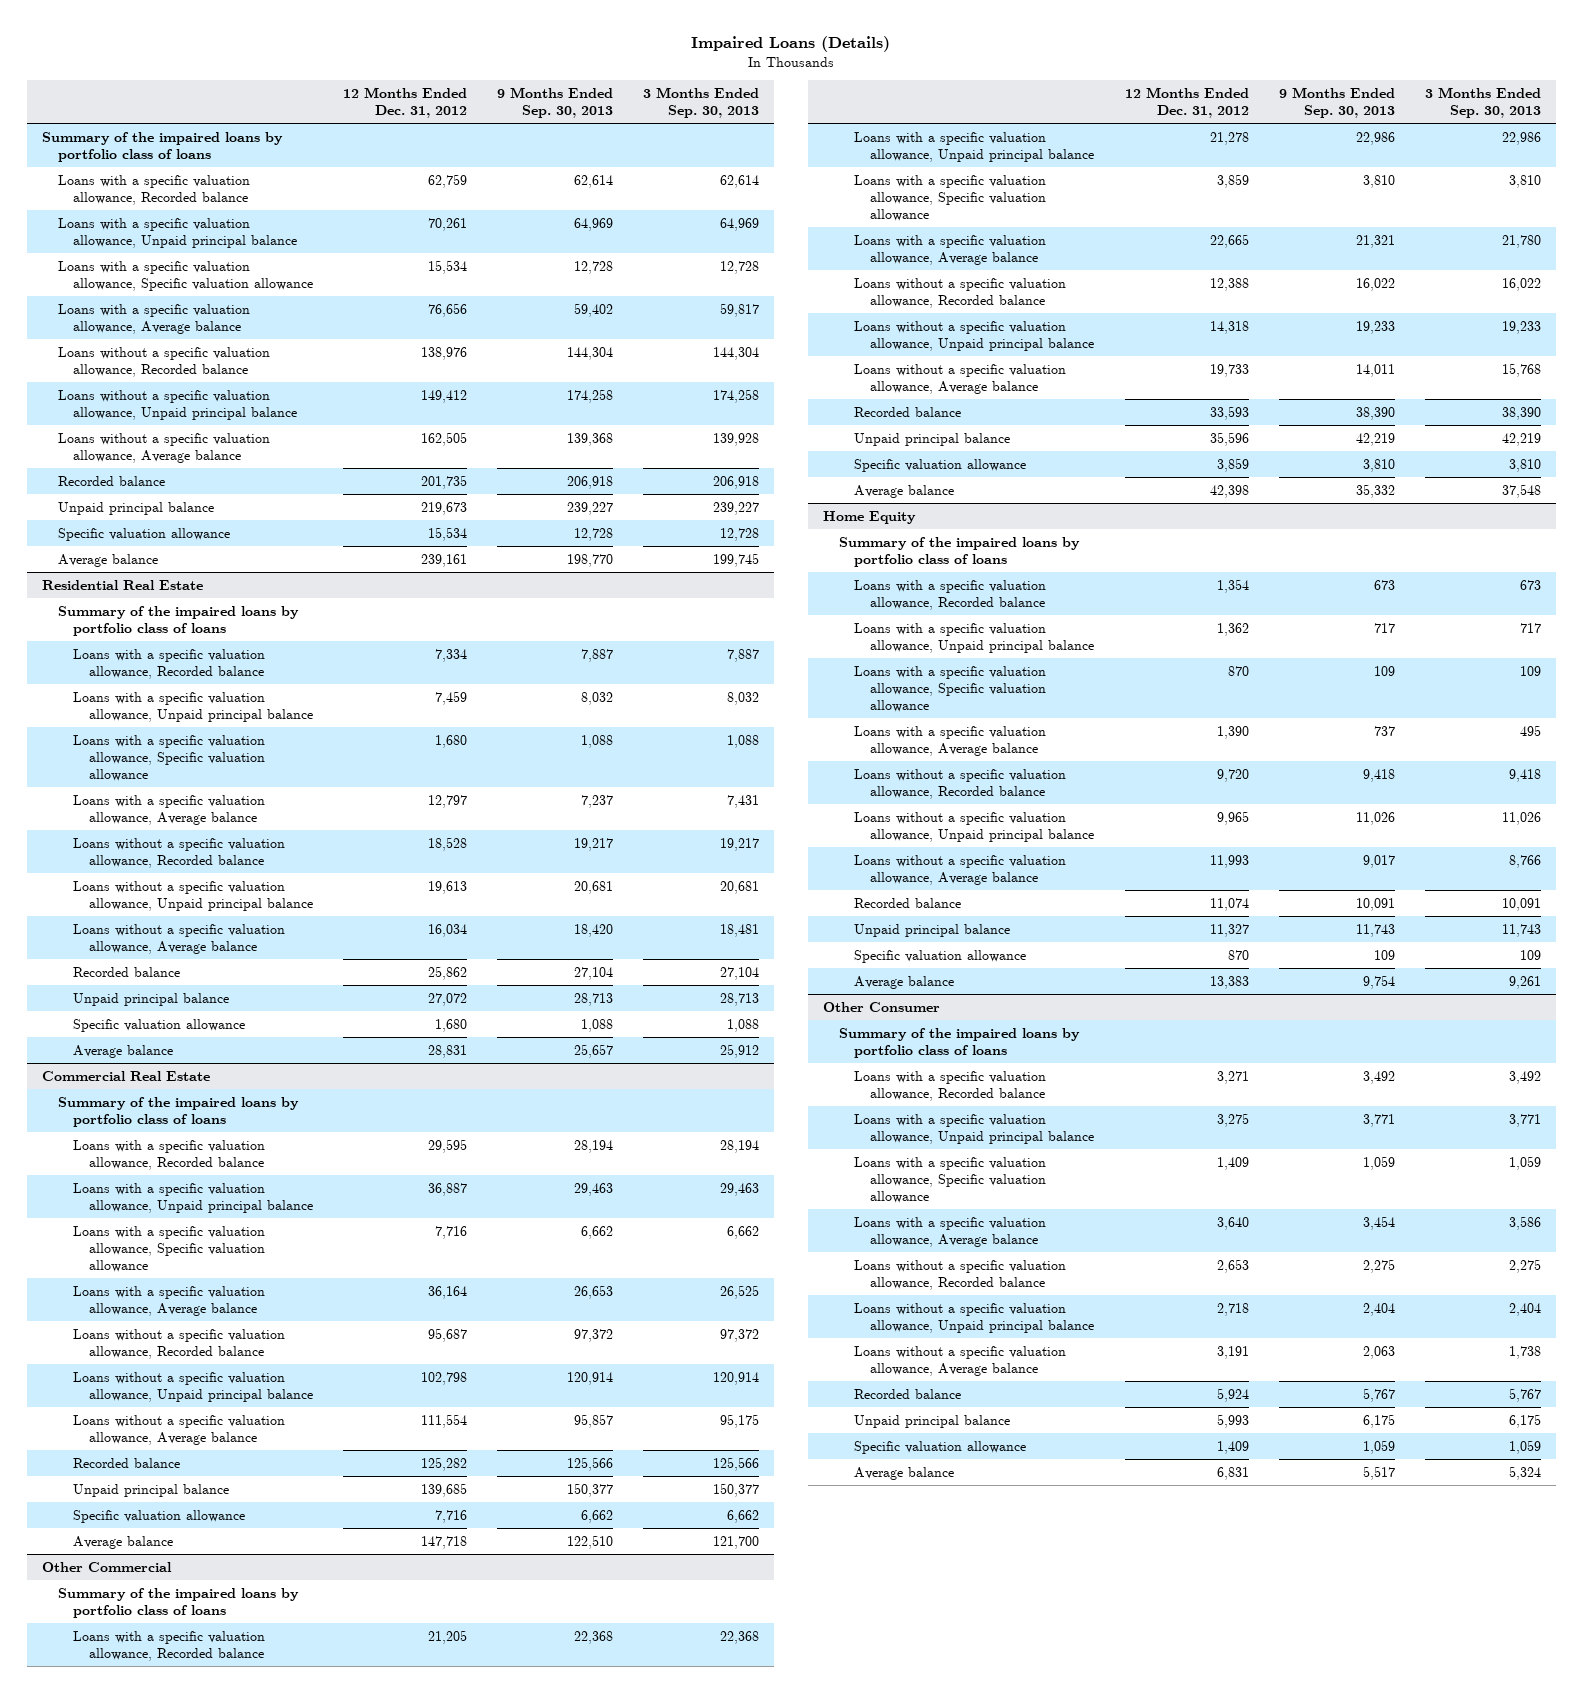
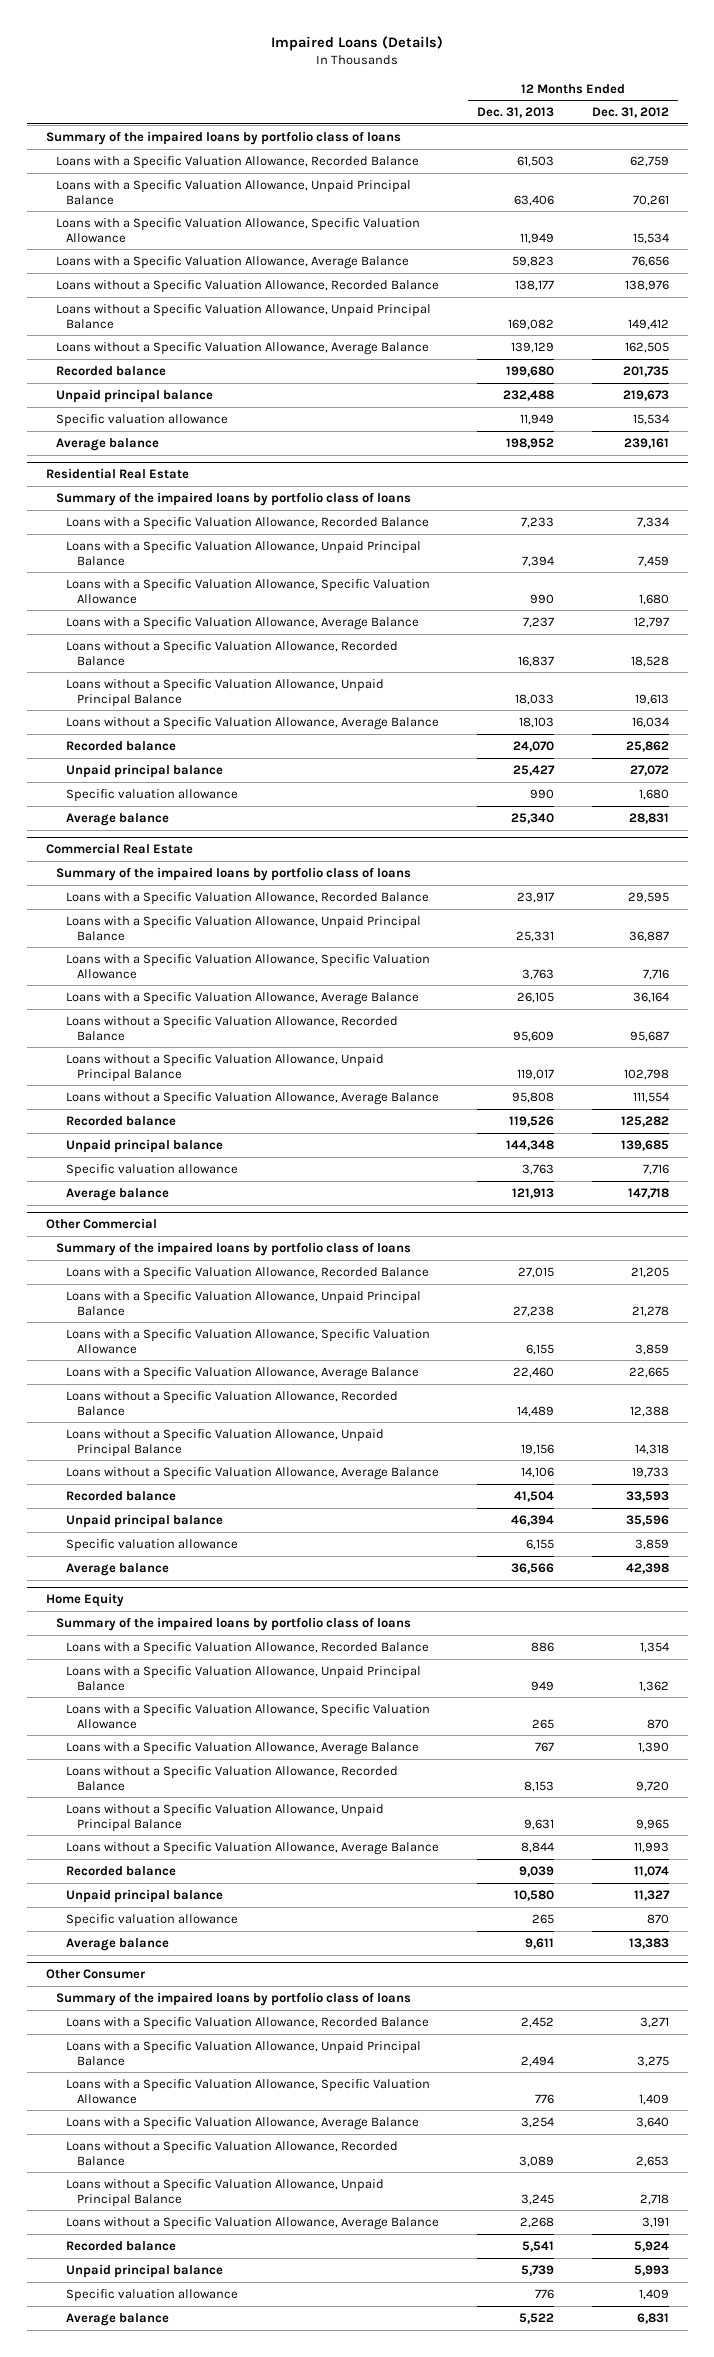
[497,87,614,119] 9 Months Ended Sep. 30, 2013 -> none
[643,87,760,119] 3 Months Ended Sep. 30, 2013 -> none
none -> [477,107,555,119] Dec. 31, 2013
[57,174,250,205] Loans with a specific valuation allowance, Recorded balance -> [55,155,419,169] Loans with a Specific Valuation Allowance, Recorded Balance
[57,217,298,248] Loans with a specific valuation allowance, Unpaid principal balance -> [55,179,411,205] Loans with a Specific Valuation Allowance, Unpaid Principal Balance
[57,260,314,291] Loans with a specific valuation allowance, Specific valuation allowance -> [55,217,420,243] Loans with a Specific Valuation Allowance, Specific Valuation Allowance
[57,303,250,334] Loans with a specific valuation allowance, Average balance -> [55,255,409,269] Loans with a Specific Valuation Allowance, Average Balance
[57,346,270,377] Loans without a specific valuation allowance, Recorded balance -> [55,279,439,293] Loans without a Specific Valuation Allowance, Recorded Balance
[57,389,298,420] Loans without a specific valuation allowance, Unpaid principal balance -> [55,303,431,329] Loans without a Specific Valuation Allowance, Unpaid Principal Balance
[57,432,270,463] Loans without a specific valuation allowance, Average balance -> [55,341,429,355] Loans without a Specific Valuation Allowance, Average Balance
[73,648,266,679] Loans with a specific valuation allowance, Recorded balance -> [66,516,430,530] Loans with a Specific Valuation Allowance, Recorded Balance
[73,691,313,722] Loans with a specific valuation allowance, Unpaid principal balance -> [66,540,422,566] Loans with a Specific Valuation Allowance, Unpaid Principal Balance
[73,734,266,781] Loans with a specific valuation allowance, Specific valuation allowance -> [66,578,431,604] Loans with a Specific Valuation Allowance, Specific Valuation Allowance
[73,794,266,825] Loans with a specific valuation allowance, Average balance -> [66,616,420,630] Loans with a Specific Valuation Allowance, Average Balance
[73,837,286,868] Loans without a specific valuation allowance, Recorded balance -> [66,640,399,666] Loans without a Specific Valuation Allowance, Recorded Balance
[73,880,313,911] Loans without a specific valuation allowance, Unpaid principal balance -> [66,678,385,707] Loans without a Specific Valuation Allowance, Unpaid Principal Balance
[73,923,286,954] Loans without a specific valuation allowance, Average balance -> [66,716,440,730] Loans without a Specific Valuation Allowance, Average Balance
[73,1139,266,1170] Loans with a specific valuation allowance, Recorded balance -> [66,891,430,905] Loans with a Specific Valuation Allowance, Recorded Balance
[73,1182,313,1213] Loans with a specific valuation allowance, Unpaid principal balance -> [66,915,422,941] Loans with a Specific Valuation Allowance, Unpaid Principal Balance
[73,1225,266,1272] Loans with a specific valuation allowance, Specific valuation allowance -> [66,953,431,979] Loans with a Specific Valuation Allowance, Specific Valuation Allowance
[73,1285,266,1316] Loans with a specific valuation allowance, Average balance -> [66,991,420,1005] Loans with a Specific Valuation Allowance, Average Balance
[73,1328,286,1359] Loans without a specific valuation allowance, Recorded balance -> [66,1015,399,1041] Loans without a Specific Valuation Allowance, Recorded Balance
[73,1371,313,1402] Loans without a specific valuation allowance, Unpaid principal balance -> [66,1053,385,1082] Loans without a Specific Valuation Allowance, Unpaid Principal Balance
[73,1414,286,1445] Loans without a specific valuation allowance, Average balance -> [66,1091,440,1105] Loans without a Specific Valuation Allowance, Average Balance
[73,1630,266,1661] Loans with a specific valuation allowance, Recorded balance -> [66,1266,430,1280] Loans with a Specific Valuation Allowance, Recorded Balance
[854,131,1095,162] Loans with a specific valuation allowance, Unpaid principal balance -> [66,1290,422,1316] Loans with a Specific Valuation Allowance, Unpaid Principal Balance
[854,174,1047,221] Loans with a specific valuation allowance, Specific valuation allowance -> [66,1328,431,1354] Loans with a Specific Valuation Allowance, Specific Valuation Allowance
[854,234,1047,265] Loans with a specific valuation allowance, Average balance -> [66,1366,420,1380] Loans with a Specific Valuation Allowance, Average Balance
[854,277,1067,308] Loans without a specific valuation allowance, Recorded balance -> [66,1390,399,1416] Loans without a Specific Valuation Allowance, Recorded Balance
[854,320,1095,351] Loans without a specific valuation allowance, Unpaid principal balance -> [66,1428,385,1457] Loans without a Specific Valuation Allowance, Unpaid Principal Balance
[854,363,1067,394] Loans without a specific valuation allowance, Average balance -> [66,1466,440,1480] Loans without a Specific Valuation Allowance, Average Balance
[854,579,1047,610] Loans with a specific valuation allowance, Recorded balance -> [66,1641,430,1655] Loans with a Specific Valuation Allowance, Recorded Balance
[854,622,1095,653] Loans with a specific valuation allowance, Unpaid principal balance -> [66,1665,422,1691] Loans with a Specific Valuation Allowance, Unpaid Principal Balance
[854,665,1047,712] Loans with a specific valuation allowance, Specific valuation allowance -> [66,1703,431,1729] Loans with a Specific Valuation Allowance, Specific Valuation Allowance
[854,725,1047,756] Loans with a specific valuation allowance, Average balance -> [66,1741,420,1755] Loans with a Specific Valuation Allowance, Average Balance
[854,768,1067,799] Loans without a specific valuation allowance, Recorded balance -> [66,1765,399,1791] Loans without a Specific Valuation Allowance, Recorded Balance
[854,811,1095,842] Loans without a specific valuation allowance, Unpaid principal balance -> [66,1803,385,1832] Loans without a Specific Valuation Allowance, Unpaid Principal Balance
[854,854,1067,885] Loans without a specific valuation allowance, Average balance -> [66,1841,440,1855] Loans without a Specific Valuation Allowance, Average Balance
[854,1070,1047,1101] Loans with a specific valuation allowance, Recorded balance -> [66,2016,430,2030] Loans with a Specific Valuation Allowance, Recorded Balance
[854,1113,1095,1144] Loans with a specific valuation allowance, Unpaid principal balance -> [66,2040,422,2066] Loans with a Specific Valuation Allowance, Unpaid Principal Balance
[854,1156,1047,1203] Loans with a specific valuation allowance, Specific valuation allowance -> [66,2078,431,2104] Loans with a Specific Valuation Allowance, Specific Valuation Allowance
[854,1216,1047,1247] Loans with a specific valuation allowance, Average balance -> [66,2116,420,2130] Loans with a Specific Valuation Allowance, Average Balance
[854,1259,1067,1290] Loans without a specific valuation allowance, Recorded balance -> [66,2140,399,2166] Loans without a Specific Valuation Allowance, Recorded Balance
[854,1302,1095,1333] Loans without a specific valuation allowance, Unpaid principal balance -> [66,2178,385,2207] Loans without a Specific Valuation Allowance, Unpaid Principal Balance
[854,1345,1067,1376] Loans without a specific valuation allowance, Average balance -> [66,2216,440,2230] Loans without a Specific Valuation Allowance, Average Balance

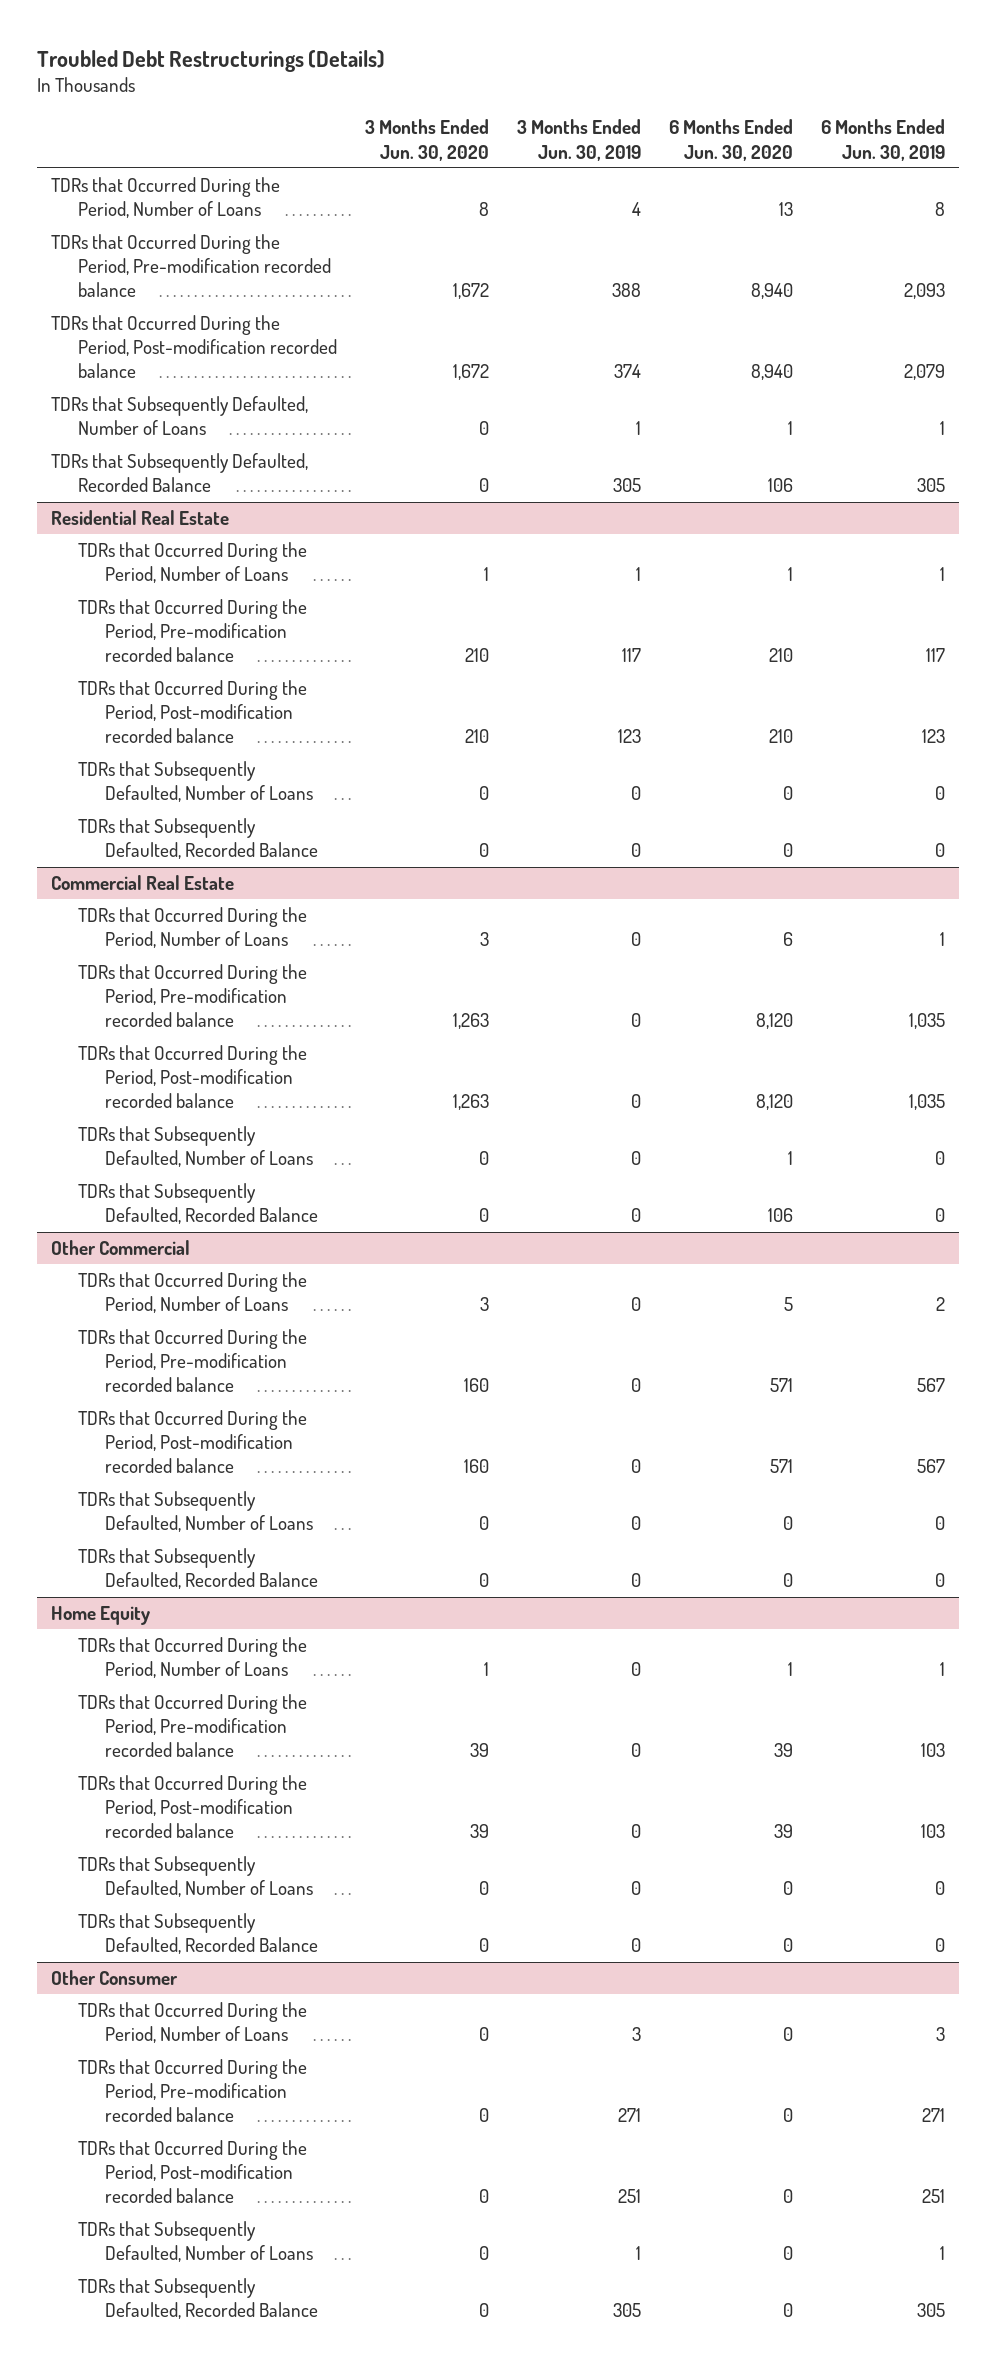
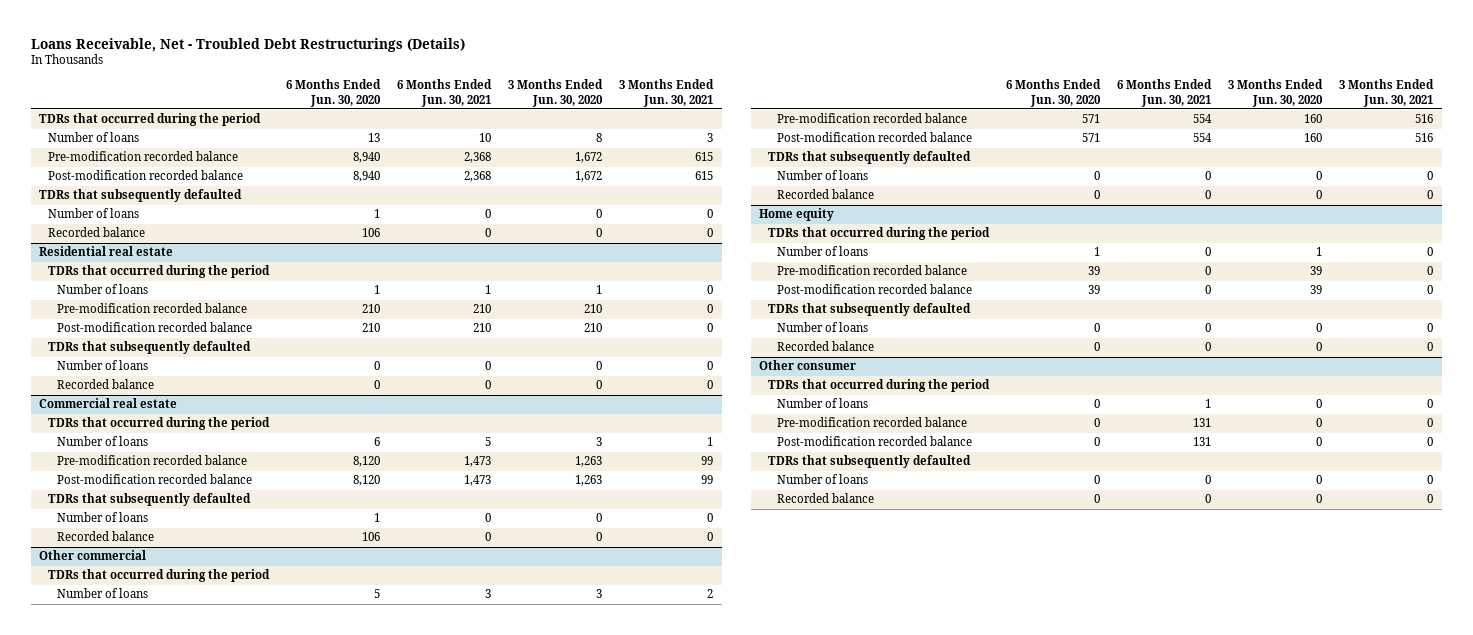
[37,49,386,72] Troubled Debt Restructurings (Details) -> [30,37,465,52] Loans Receivable, Net - Troubled Debt Restructurings (Details)
[517,119,642,161] 3 Months Ended Jun. 30, 2019 -> none
[820,119,945,161] 6 Months Ended Jun. 30, 2019 -> none
none -> [397,79,493,107] 6 Months Ended Jun. 30, 2021
none -> [619,79,715,107] 3 Months Ended Jun. 30, 2021
none -> [39,113,262,127] TDRs that occurred during the period
[51,177,281,219] TDRs that Occurred During the Period, Number of Loans -> [48,132,140,143] Number of loans
[51,234,332,298] TDRs that Occurred During the Period, Pre-modification recorded balance -> [48,151,239,162] Pre-modification recorded balance
[51,315,338,379] TDRs that Occurred During the Period, Post-modification recorded balance -> [48,170,244,181] Post-modification recorded balance
none -> [39,189,243,203] TDRs that subsequently defaulted
[51,396,309,436] TDRs that Subsequently Defaulted, Number of Loans -> [48,208,140,219] Number of loans
[51,453,309,493] TDRs that Subsequently Defaulted, Recorded Balance -> [48,227,146,238] Recorded balance
[51,510,230,526] Residential Real Estate -> [39,246,174,257] Residential real estate
none -> [48,265,271,279] TDRs that occurred during the period
[78,542,308,584] TDRs that Occurred During the Period, Number of Loans -> [57,284,149,295] Number of loans
[78,599,308,663] TDRs that Occurred During the Period, Pre-modification recorded balance -> [57,303,248,314] Pre-modification recorded balance
[78,680,308,744] TDRs that Occurred During the Period, Post-modification recorded balance -> [57,322,253,333] Post-modification recorded balance
none -> [48,341,252,355] TDRs that subsequently defaulted
[78,761,314,803] TDRs that Subsequently Defaulted, Number of Loans -> [57,360,149,371] Number of loans
[78,818,319,860] TDRs that Subsequently Defaulted, Recorded Balance -> [57,379,155,390] Recorded balance
[51,875,235,891] Commercial Real Estate -> [39,398,178,409] Commercial real estate
none -> [48,417,271,431] TDRs that occurred during the period
[78,907,308,949] TDRs that Occurred During the Period, Number of Loans -> [57,436,149,447] Number of loans
[78,964,308,1028] TDRs that Occurred During the Period, Pre-modification recorded balance -> [57,455,248,466] Pre-modification recorded balance
[78,1045,308,1109] TDRs that Occurred During the Period, Post-modification recorded balance -> [57,474,253,485] Post-modification recorded balance
none -> [48,493,252,507] TDRs that subsequently defaulted
[78,1126,314,1168] TDRs that Subsequently Defaulted, Number of Loans -> [57,512,149,523] Number of loans
[78,1183,319,1225] TDRs that Subsequently Defaulted, Recorded Balance -> [57,531,155,542] Recorded balance
[51,1240,191,1256] Other Commercial -> [39,550,147,561] Other commercial
none -> [48,569,271,583] TDRs that occurred during the period
[78,1272,308,1314] TDRs that Occurred During the Period, Number of Loans -> [57,588,149,599] Number of loans
[78,1329,308,1393] TDRs that Occurred During the Period, Pre-modification recorded balance -> [777,113,968,124] Pre-modification recorded balance
[78,1410,308,1474] TDRs that Occurred During the Period, Post-modification recorded balance -> [777,132,973,143] Post-modification recorded balance
none -> [768,151,972,165] TDRs that subsequently defaulted
[78,1491,314,1533] TDRs that Subsequently Defaulted, Number of Loans -> [777,170,869,181] Number of loans
[78,1548,319,1590] TDRs that Subsequently Defaulted, Recorded Balance -> [777,189,875,200] Recorded balance
[51,1606,151,1626] Home Equity -> [759,208,835,222] Home equity
none -> [768,227,991,241] TDRs that occurred during the period
[78,1637,308,1679] TDRs that Occurred During the Period, Number of Loans -> [777,246,869,257] Number of loans
[78,1694,308,1758] TDRs that Occurred During the Period, Pre-modification recorded balance -> [777,265,968,276] Pre-modification recorded balance
[78,1775,308,1839] TDRs that Occurred During the Period, Post-modification recorded balance -> [777,284,973,295] Post-modification recorded balance
none -> [768,303,972,317] TDRs that subsequently defaulted
[78,1856,314,1898] TDRs that Subsequently Defaulted, Number of Loans -> [777,322,869,333] Number of loans
[78,1913,319,1955] TDRs that Subsequently Defaulted, Recorded Balance -> [777,341,875,352] Recorded balance
[51,1970,179,1986] Other Consumer -> [759,360,857,371] Other consumer
none -> [768,379,991,393] TDRs that occurred during the period
[78,2002,308,2044] TDRs that Occurred During the Period, Number of Loans -> [777,398,869,409] Number of loans
[78,2059,308,2123] TDRs that Occurred During the Period, Pre-modification recorded balance -> [777,417,968,428] Pre-modification recorded balance
[78,2140,308,2204] TDRs that Occurred During the Period, Post-modification recorded balance -> [777,436,973,447] Post-modification recorded balance
none -> [768,455,972,469] TDRs that subsequently defaulted
[78,2221,314,2263] TDRs that Subsequently Defaulted, Number of Loans -> [777,474,869,485] Number of loans
[78,2278,319,2320] TDRs that Subsequently Defaulted, Recorded Balance -> [777,493,875,504] Recorded balance

